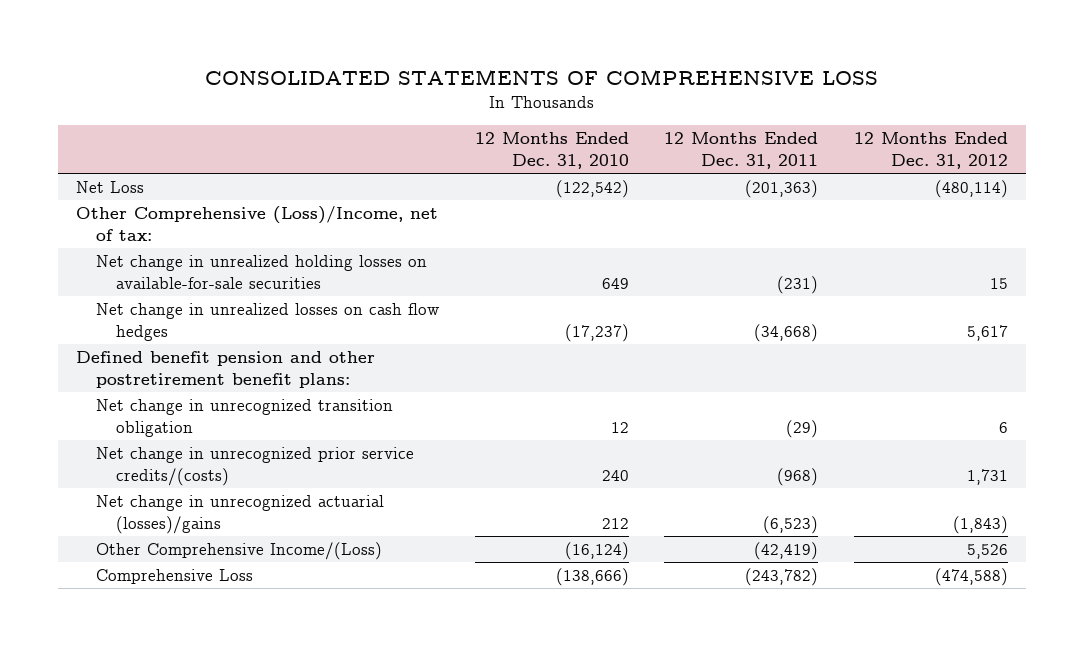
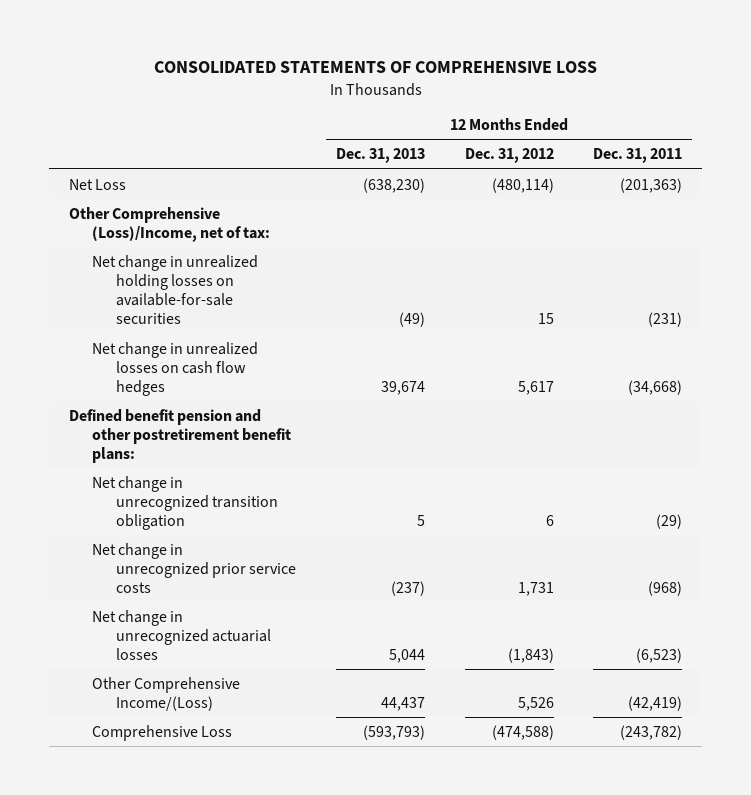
[474,132,629,170] 12 Months Ended Dec. 31, 2010 -> none
none -> [335,148,425,164] Dec. 31, 2013
[96,446,415,486] Net change in unrecognized prior service credits/(costs) -> [92,542,296,594] Net change in unrecognized prior service costs
[96,494,385,534] Net change in unrecognized actuarial (losses)/gains -> [92,609,271,661] Net change in unrecognized actuarial losses

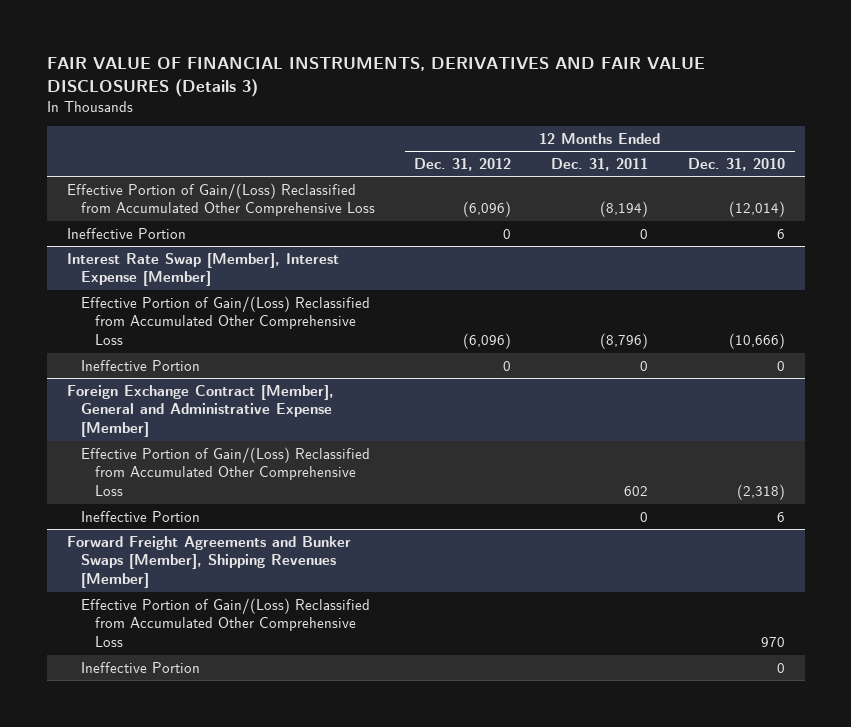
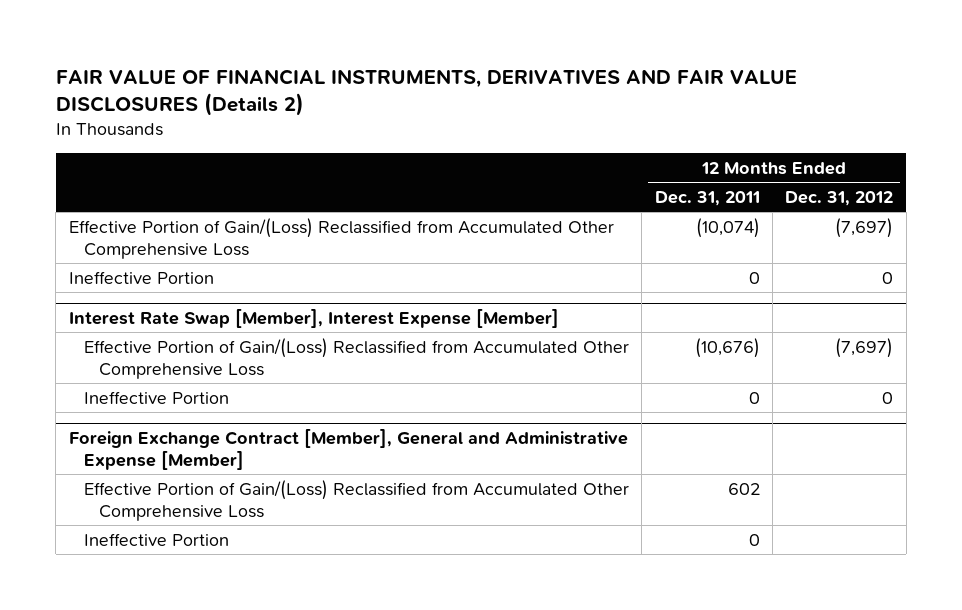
[46,57,705,97] FAIR VALUE OF FINANCIAL INSTRUMENTS, DERIVATIVES AND FAIR VALUE DISCLOSURES (Details 3) -> [55,68,797,117] FAIR VALUE OF FINANCIAL INSTRUMENTS, DERIVATIVES AND FAIR VALUE DISCLOSURES (Details 2)
[687,157,785,171] Dec. 31, 2010 -> none
[463,201,512,218] (6,096) -> [835,217,894,238] (7,697)
[600,201,649,218] (8,194) -> [695,217,760,238] (10,074)
[463,333,512,350] (6,096) -> [835,337,894,358] (7,697)
[600,333,649,350] (8,796) -> [694,337,760,358] (10,676)
[66,535,351,589] Forward Freight Agreements and Bunker Swaps [Member], Shipping Revenues [Member] -> none
[80,597,370,648] Effective Portion of Gain/(Loss) Reclassified from Accumulated Other Comprehensive Loss -> none
[80,661,200,673] Ineffective Portion -> none

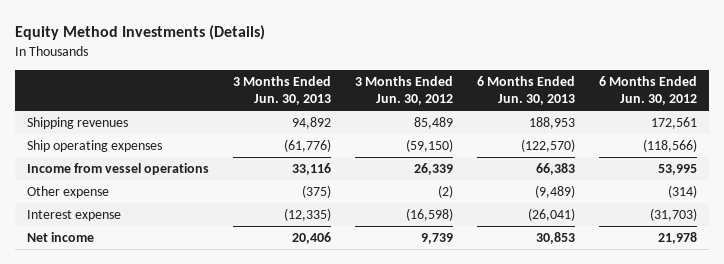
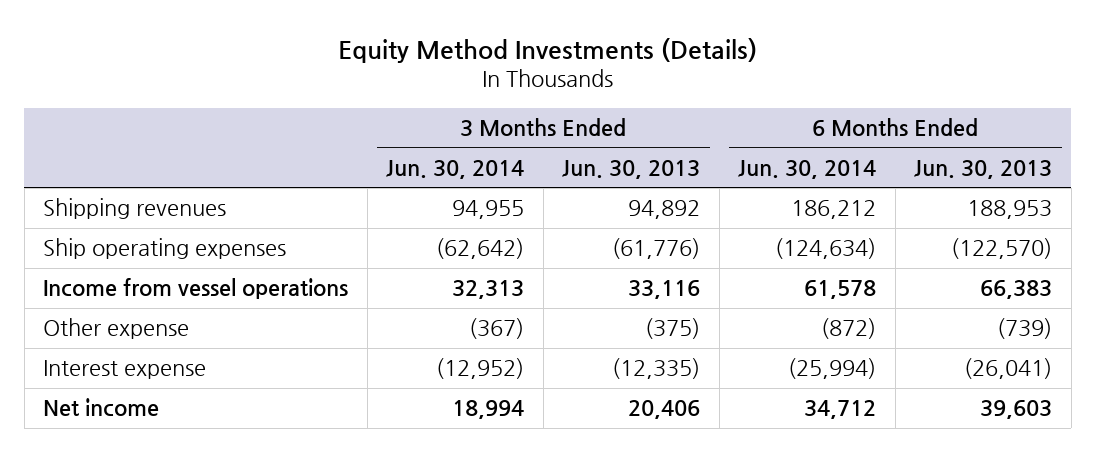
[355,76,454,106] 3 Months Ended Jun. 30, 2012 -> none
[599,76,698,106] 6 Months Ended Jun. 30, 2012 -> none
none -> [386,159,525,179] Jun. 30, 2014
none -> [738,159,877,179] Jun. 30, 2014
[535,184,576,198] (9,489) -> [997,318,1053,340] (739)
[536,231,576,244] 30,853 -> [980,400,1053,420] 39,603

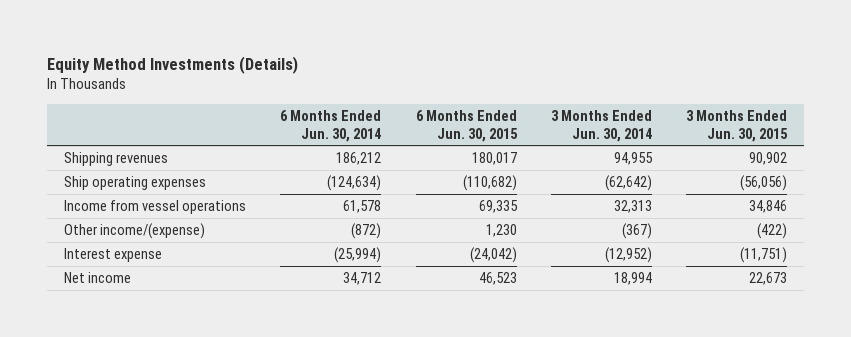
[562,159,701,179] Jun. 30, 2013 -> none
[914,159,1053,179] Jun. 30, 2013 -> none
none -> [415,109,518,142] 6 Months Ended Jun. 30, 2015
none -> [685,109,788,142] 3 Months Ended Jun. 30, 2015
[43,318,190,340] Other expense -> [64,222,206,239] Other income/(expense)

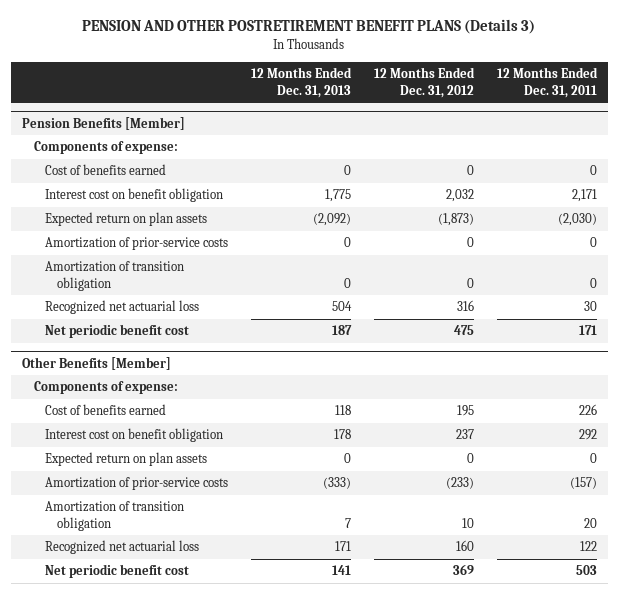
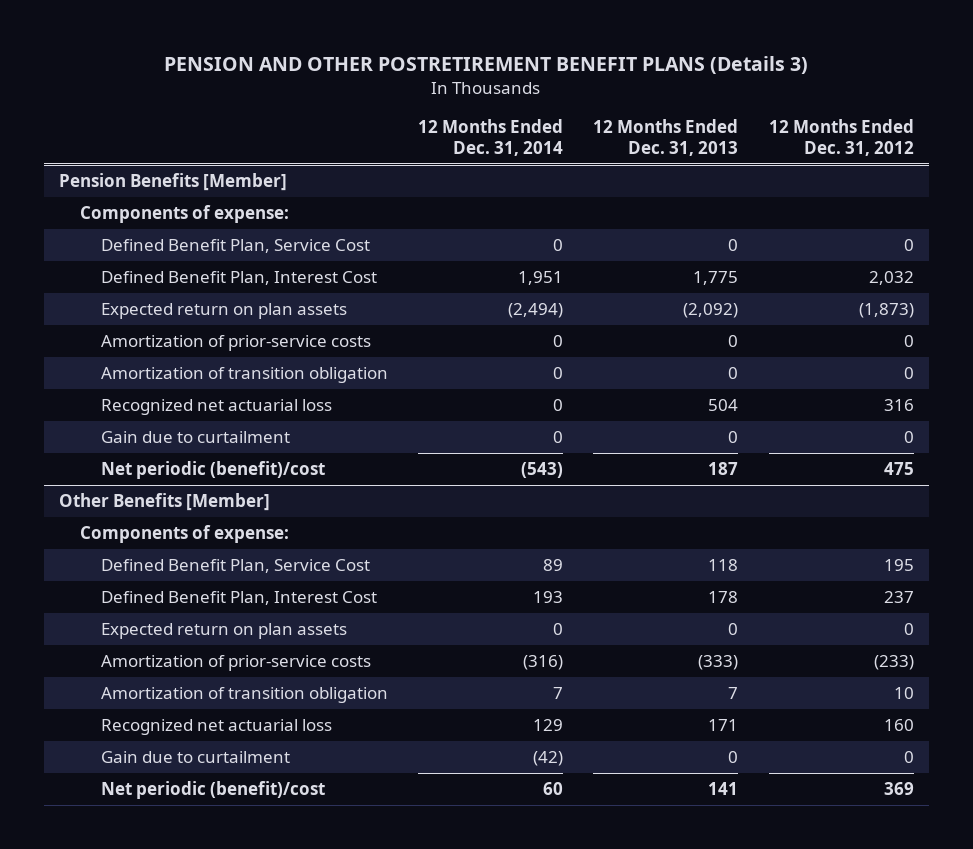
[496,67,598,98] 12 Months Ended Dec. 31, 2011 -> none
none -> [418,118,564,156] 12 Months Ended Dec. 31, 2014
[45,164,167,176] Cost of benefits earned -> [101,239,371,254] Defined Benefit Plan, Service Cost
[45,188,224,203] Interest cost on benefit obligation -> [101,271,378,286] Defined Benefit Plan, Interest Cost
none -> [101,431,291,444] Gain due to curtailment
[45,324,190,339] Net periodic benefit cost -> [101,461,326,480] Net periodic (benefit)/cost
[45,404,167,416] Cost of benefits earned -> [101,559,371,574] Defined Benefit Plan, Service Cost
[45,428,224,443] Interest cost on benefit obligation -> [101,591,378,606] Defined Benefit Plan, Interest Cost
none -> [101,751,291,764] Gain due to curtailment
[45,564,190,579] Net periodic benefit cost -> [101,781,326,800] Net periodic (benefit)/cost

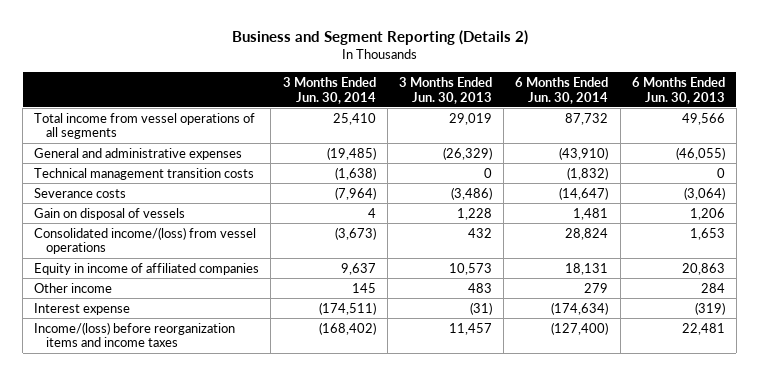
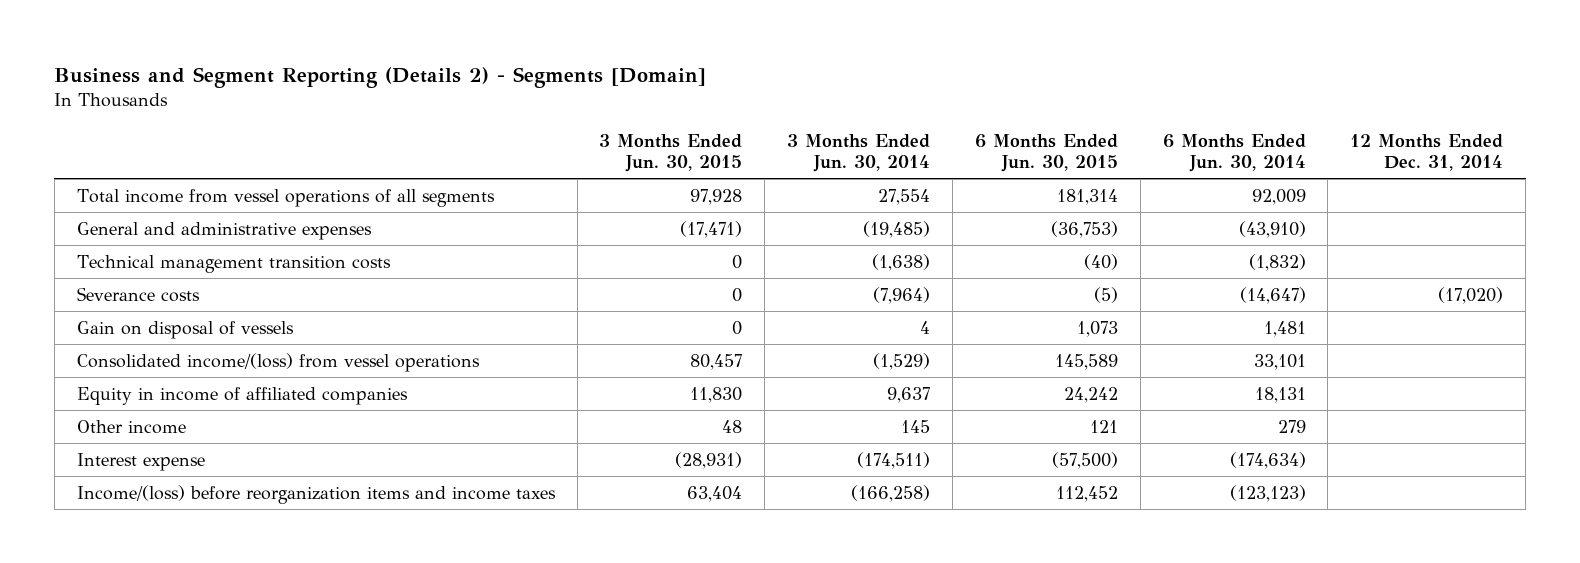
[231,30,528,46] Business and Segment Reporting (Details 2) -> [54,67,707,89] Business and Segment Reporting (Details 2) - Segments [Domain]
[399,76,493,104] 3 Months Ended Jun. 30, 2013 -> none
[631,76,725,104] 6 Months Ended Jun. 30, 2013 -> none
none -> [599,133,743,173] 3 Months Ended Jun. 30, 2015
none -> [974,133,1118,173] 6 Months Ended Jun. 30, 2015
none -> [1350,133,1504,172] 12 Months Ended Dec. 31, 2014
[332,112,376,125] 25,410 -> [878,188,931,205] 27,554
[565,112,609,125] 87,732 -> [1251,188,1306,205] 92,009
[334,226,376,240] (3,673) -> [873,352,931,370] (1,529)
[565,227,609,240] 28,824 -> [1253,353,1306,370] 33,101
[318,321,376,335] (168,402) -> [851,484,931,502] (166,258)
[551,321,609,335] (127,400) -> [1229,484,1306,502] (123,123)

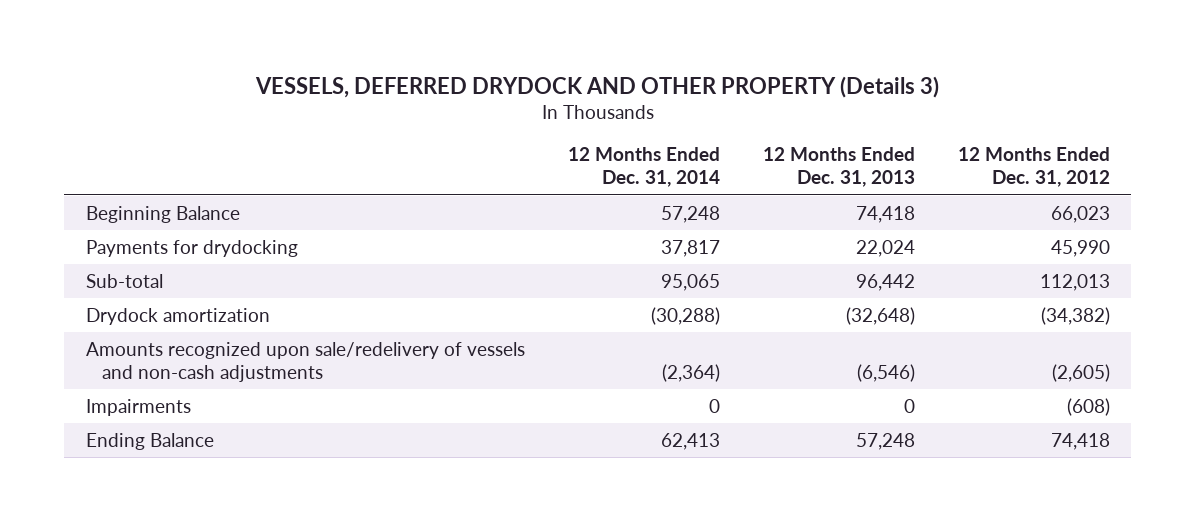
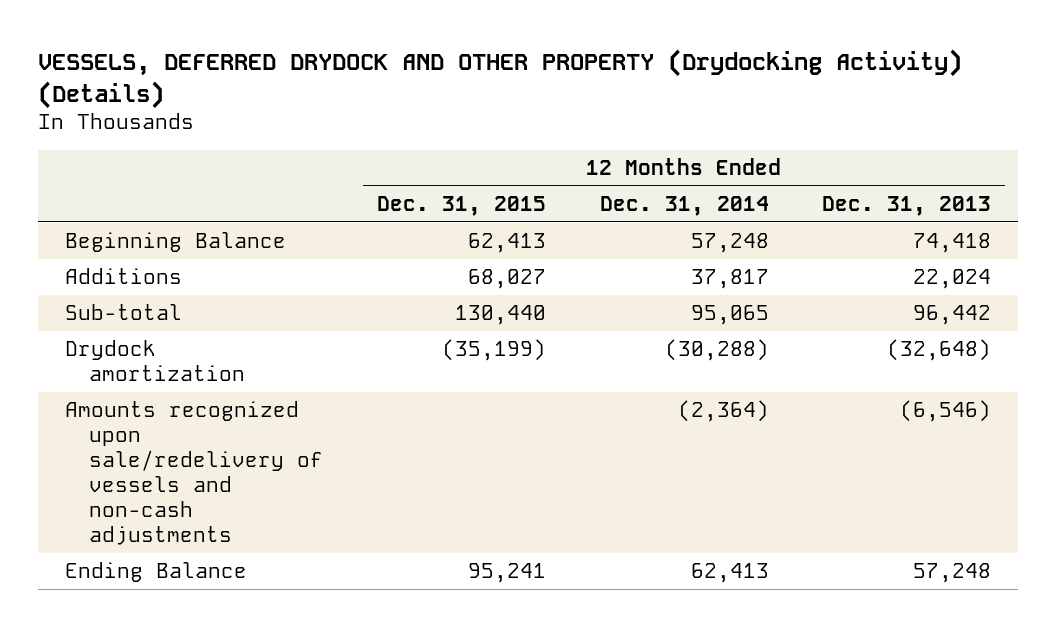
[254,75,939,98] VESSELS, DEFERRED DRYDOCK AND OTHER PROPERTY (Details 3) -> [37,48,962,109] VESSELS, DEFERRED DRYDOCK AND OTHER PROPERTY (Drydocking Activity) (Details)
[957,147,1110,188] 12 Months Ended Dec. 31, 2012 -> none
none -> [376,196,546,217] Dec. 31, 2015
[85,239,298,257] Payments for drydocking -> [64,268,182,285] Additions
[85,398,191,416] Impairments -> none

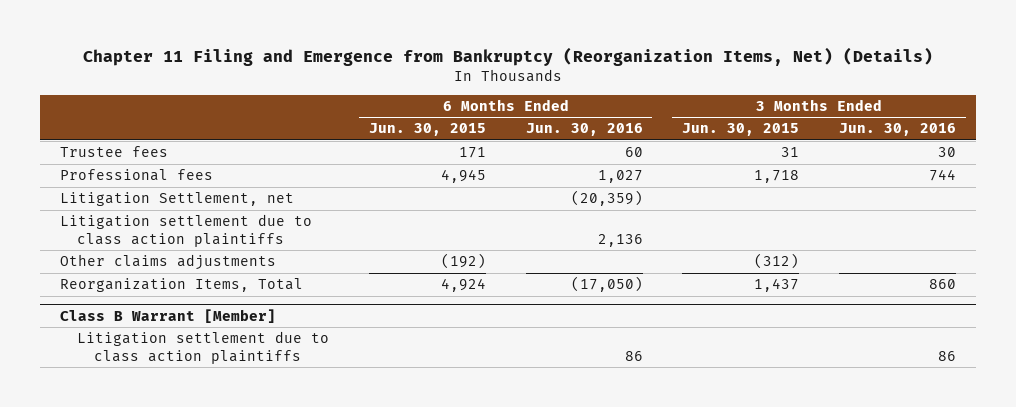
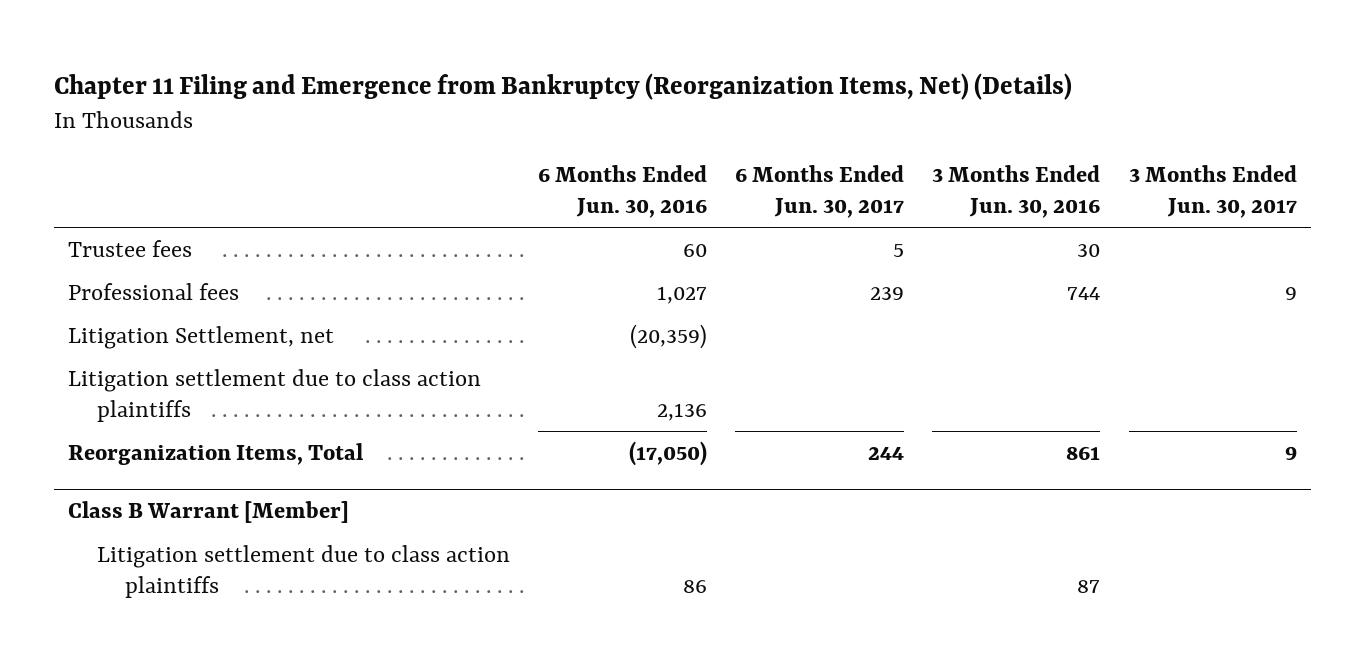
[368,123,486,137] Jun. 30, 2015 -> none
[682,123,800,137] Jun. 30, 2015 -> none
none -> [735,164,905,219] 6 Months Ended Jun. 30, 2017
none -> [1128,164,1297,219] 3 Months Ended Jun. 30, 2017
[60,254,277,271] Other claims adjustments -> none
[929,279,957,290] 860 -> [1066,445,1101,460] 861
[938,350,957,361] 86 -> [1077,579,1101,593] 87

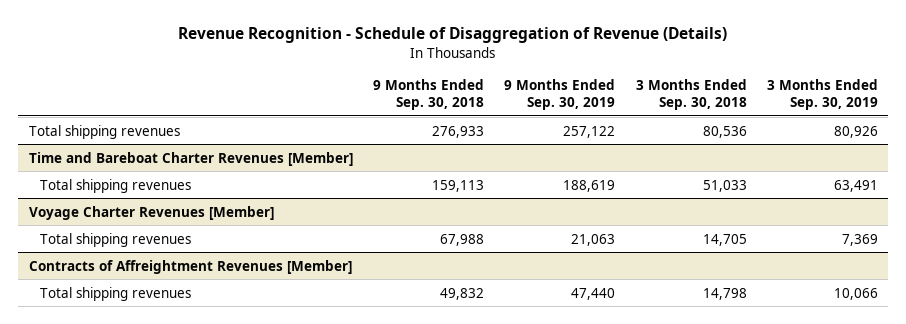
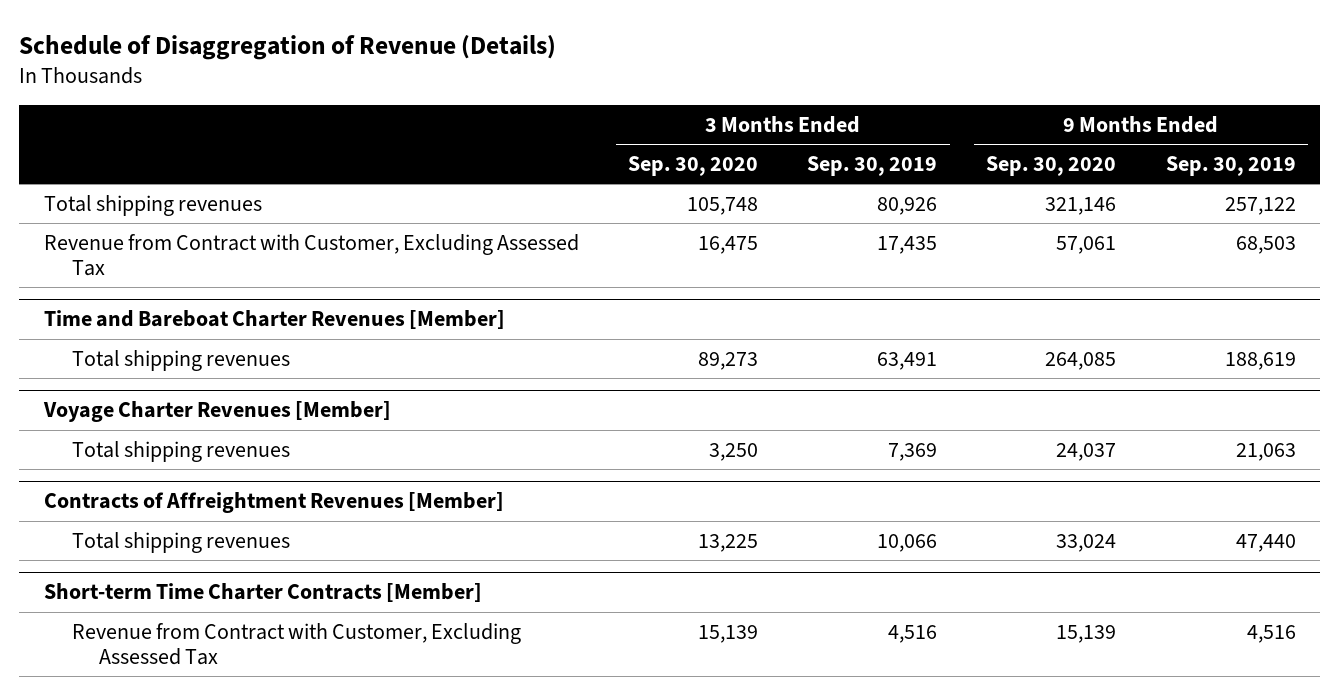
[178,27,728,44] Revenue Recognition - Schedule of Disaggregation of Revenue (Details) -> [19,34,557,60] Schedule of Disaggregation of Revenue (Details)
[372,78,484,110] 9 Months Ended Sep. 30, 2018 -> none
[635,78,747,110] 3 Months Ended Sep. 30, 2018 -> none
none -> [628,155,759,176] Sep. 30, 2020
none -> [986,155,1117,176] Sep. 30, 2020
none -> [43,233,579,277] Revenue from Contract with Customer, Excluding Assessed Tax
none -> [43,583,482,603] Short-term Time Charter Contracts [Member]
none -> [71,622,521,666] Revenue from Contract with Customer, Excluding Assessed Tax

